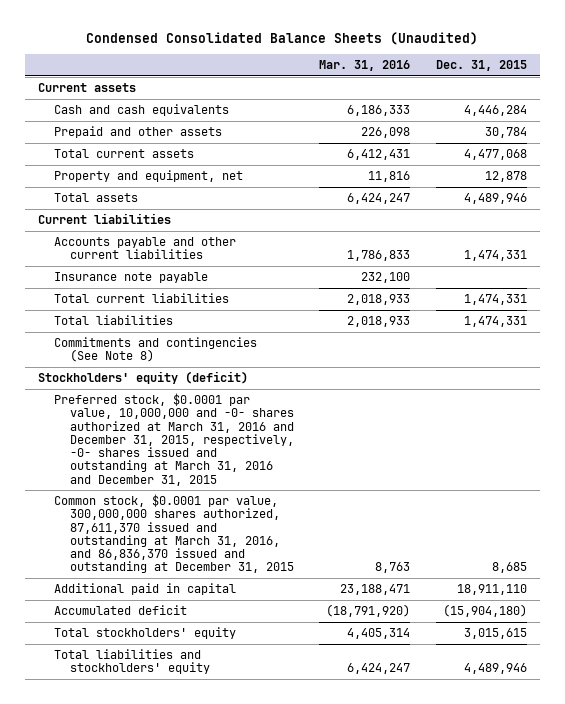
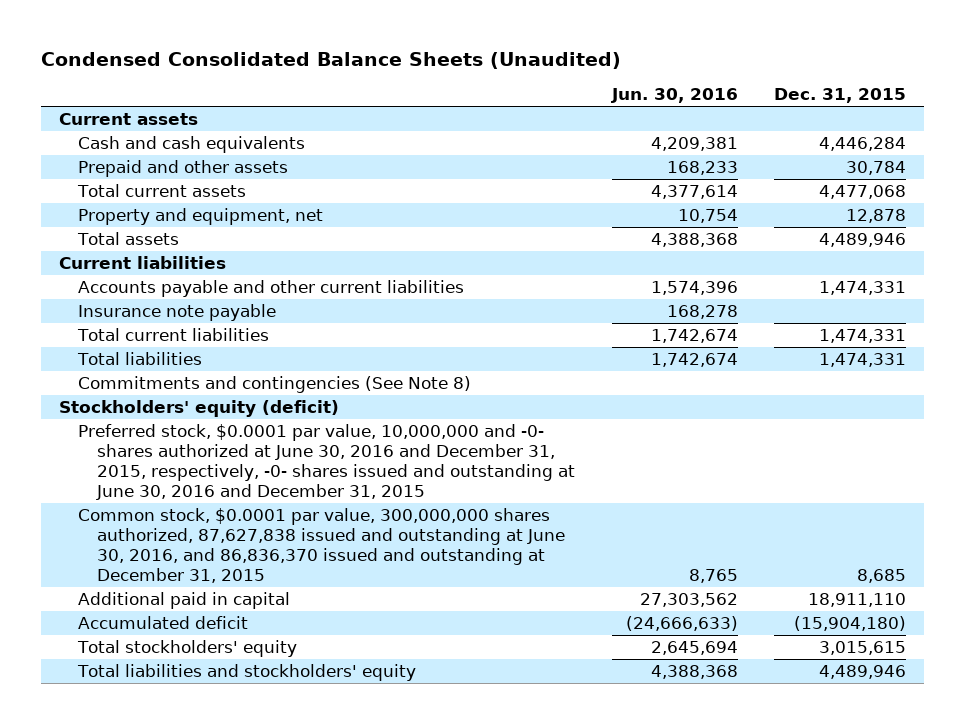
[319,60,411,72] Mar. 31, 2016 -> none
none -> [610,87,738,103] Jun. 30, 2016
[53,393,294,486] Preferred stock, $0.0001 par value, 10,000,000 and -0- shares authorized at March 31, 2016 and December 31, 2015, respectively, -0- shares issued and outstanding at March 31, 2016 and December 31, 2015 -> [77,423,576,500] Preferred stock, $0.0001 par value, 10,000,000 and -0- shares authorized at June 30, 2016 and December 31, 2015, respectively, -0- shares issued and outstanding at June 30, 2016 and December 31, 2015
[53,494,294,574] Common stock, $0.0001 par value, 300,000,000 shares authorized, 87,611,370 issued and outstanding at March 31, 2016, and 86,836,370 issued and outstanding at December 31, 2015 -> [77,507,566,583] Common stock, $0.0001 par value, 300,000,000 shares authorized, 87,627,838 issued and outstanding at June 30, 2016, and 86,836,370 issued and outstanding at December 31, 2015

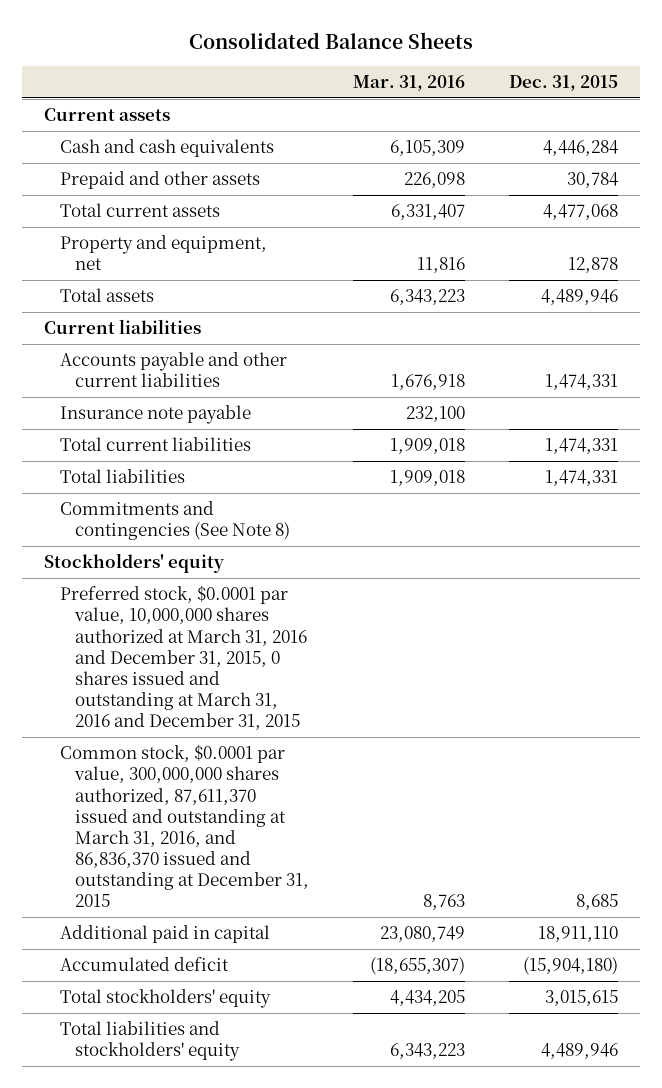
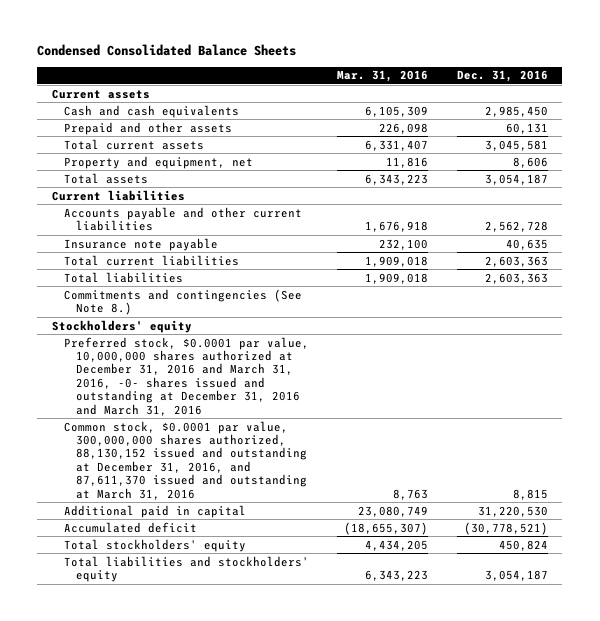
[189,31,474,49] Consolidated Balance Sheets -> [37,44,297,57] Condensed Consolidated Balance Sheets
[509,74,619,91] Dec. 31, 2015 -> none
none -> [456,70,548,83] Dec. 31, 2016
[59,501,291,541] Commitments and contingencies (See Note 8) -> [64,288,303,315] Commitments and contingencies (See Note 8.)
[59,585,308,731] Preferred stock, $0.0001 par value, 10,000,000 shares authorized at March 31, 2016 and December 31, 2015, 0 shares issued and outstanding at March 31, 2016 and December 31, 2015 -> [64,336,310,416] Preferred stock, $0.0001 par value, 10,000,000 shares authorized at December 31, 2016 and March 31, 2016, -0- shares issued and outstanding at December 31, 2016 and March 31, 2016
[59,744,310,908] Common stock, $0.0001 par value, 300,000,000 shares authorized, 87,611,370 issued and outstanding at March 31, 2016, and 86,836,370 issued and outstanding at December 31, 2015 -> [64,420,308,500] Common stock, $0.0001 par value, 300,000,000 shares authorized, 88,130,152 issued and outstanding at December 31, 2016, and 87,611,370 issued and outstanding at March 31, 2016

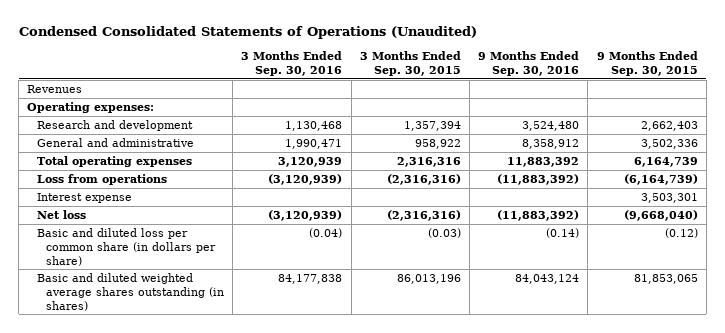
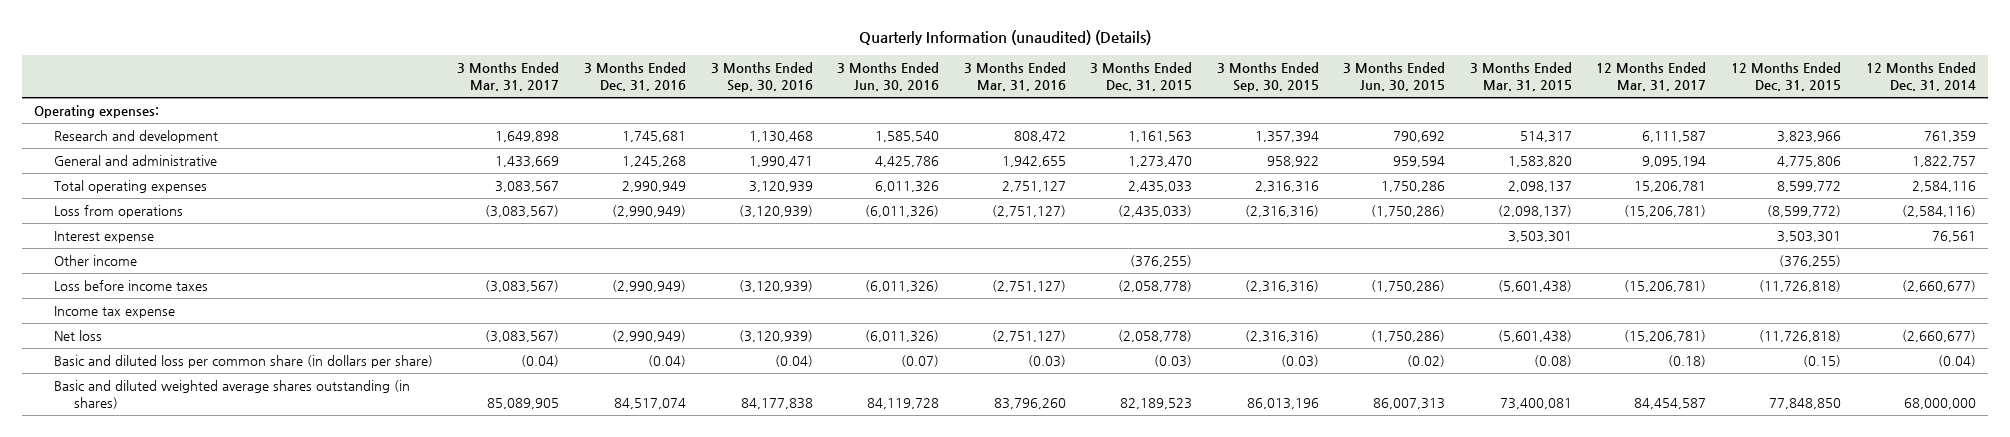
[18,26,477,40] Condensed Consolidated Statements of Operations (Unaudited) -> [858,30,1151,46] Quarterly Information (unaudited) (Details)
[478,51,580,77] 9 Months Ended Sep. 30, 2016 -> none
[596,51,698,77] 9 Months Ended Sep. 30, 2015 -> none
none -> [457,62,560,92] 3 Months Ended Mar. 31, 2017
none -> [584,62,687,92] 3 Months Ended Dec. 31, 2016
none -> [837,62,940,92] 3 Months Ended Jun. 30, 2016
none -> [963,62,1066,92] 3 Months Ended Mar. 31, 2016
none -> [1090,62,1193,92] 3 Months Ended Dec. 31, 2015
none -> [1343,62,1446,92] 3 Months Ended Jun. 30, 2015
none -> [1469,62,1572,92] 3 Months Ended Mar. 31, 2015
none -> [1596,62,1707,92] 12 Months Ended Mar. 31, 2017
none -> [1730,62,1841,92] 12 Months Ended Dec. 31, 2015
none -> [1865,62,1976,92] 12 Months Ended Dec. 31, 2014
[27,84,83,93] Revenues -> none
none -> [53,255,137,267] Other income
none -> [53,280,208,292] Loss before income taxes
none -> [53,306,175,319] Income tax expense

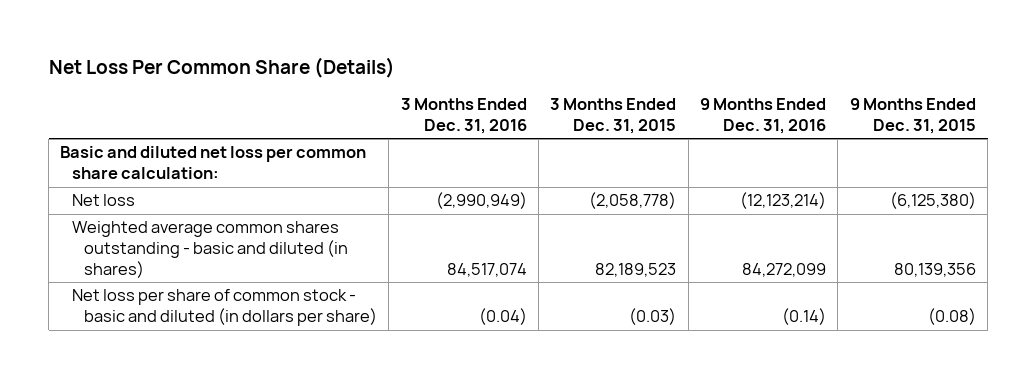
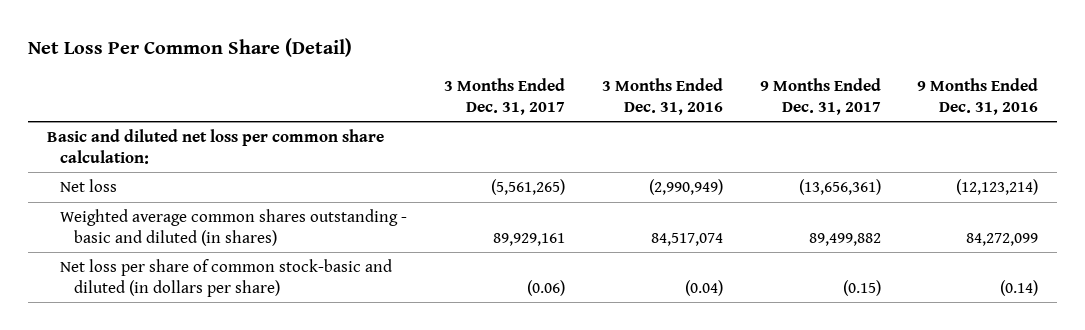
[48,57,395,79] Net Loss Per Common Share (Details) -> [28,38,353,58] Net Loss Per Common Share (Detail)
[550,97,677,134] 3 Months Ended Dec. 31, 2015 -> none
[849,97,976,134] 9 Months Ended Dec. 31, 2015 -> none
none -> [443,78,565,115] 3 Months Ended Dec. 31, 2017
none -> [759,78,881,115] 9 Months Ended Dec. 31, 2017
[72,289,377,327] Net loss per share of common stock - basic and diluted (in dollars per share) -> [60,259,393,297] Net loss per share of common stock-basic and diluted (in dollars per share)

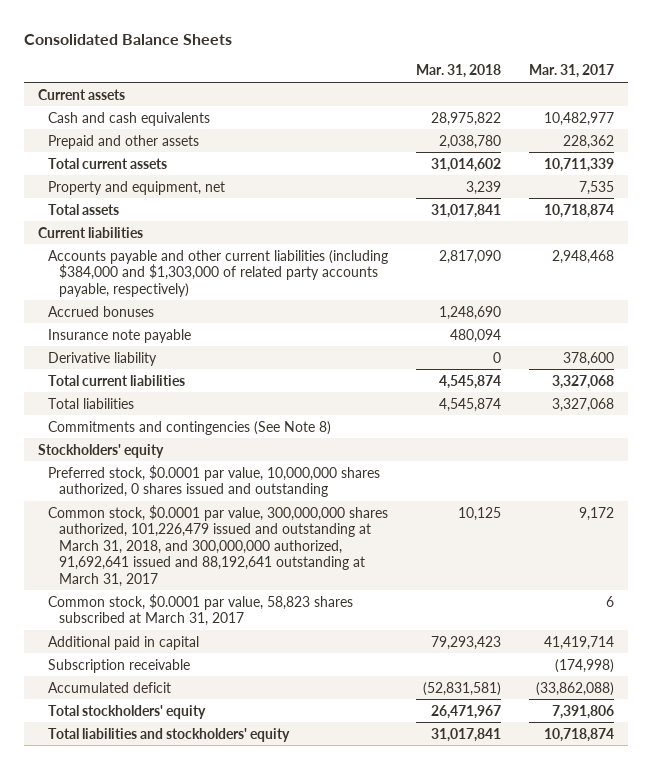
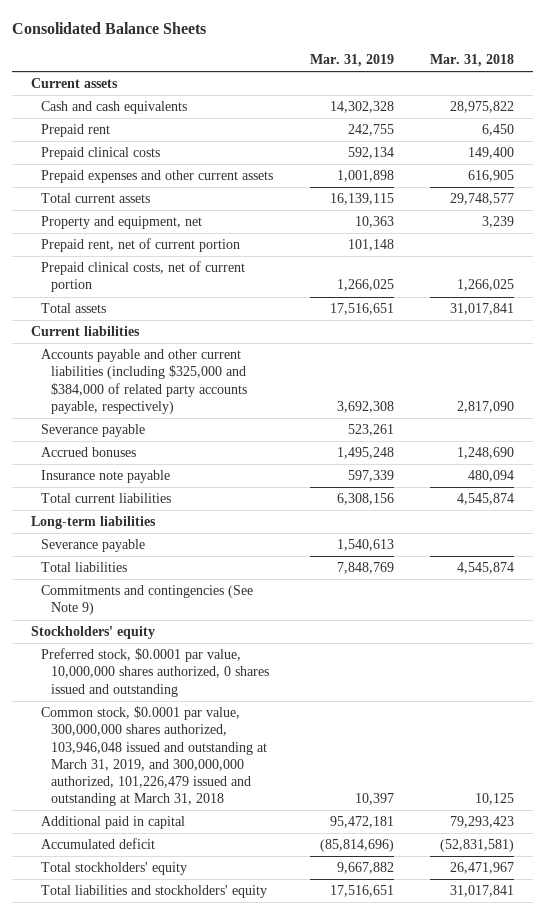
[528,64,614,79] Mar. 31, 2017 -> none
none -> [309,54,394,68] Mar. 31, 2019
none -> [40,124,110,138] Prepaid rent
none -> [40,147,160,161] Prepaid clinical costs
[48,134,200,149] Prepaid and other assets -> [40,170,273,184] Prepaid expenses and other current assets
[439,134,502,149] 2,038,780 -> [468,170,515,183] 616,905
[431,157,502,172] 31,014,602 -> [450,193,515,206] 29,748,577
none -> [40,238,240,253] Prepaid rent, net of current portion
none -> [40,261,245,293] Prepaid clinical costs, net of current portion
[48,249,389,297] Accounts payable and other current liabilities (including $384,000 and $1,303,000 of related party accounts payable, respectively) -> [40,349,248,414] Accounts payable and other current liabilities (including $325,000 and $384,000 of related party accounts payable, respectively)
none -> [40,424,145,438] Severance payable
[48,351,158,366] Derivative liability -> none
none -> [30,516,156,530] Long-term liabilities
none -> [40,539,145,553] Severance payable
[48,420,332,435] Commitments and contingencies (See Note 8) -> [40,585,253,616] Commitments and contingencies (See Note 9)
[48,593,354,627] Common stock, $0.0001 par value, 58,823 shares subscribed at March 31, 2017 -> none
[48,504,389,587] Common stock, $0.0001 par value, 300,000,000 shares authorized, 101,226,479 issued and outstanding at March 31, 2018, and 300,000,000 authorized, 91,692,641 issued and 88,192,641 outstanding at March 31, 2017 -> [40,706,268,806] Common stock, $0.0001 par value, 300,000,000 shares authorized, 103,946,048 issued and outstanding at March 31, 2019, and 300,000,000 authorized, 101,226,479 issued and outstanding at March 31, 2018
[48,658,191,673] Subscription receivable -> none

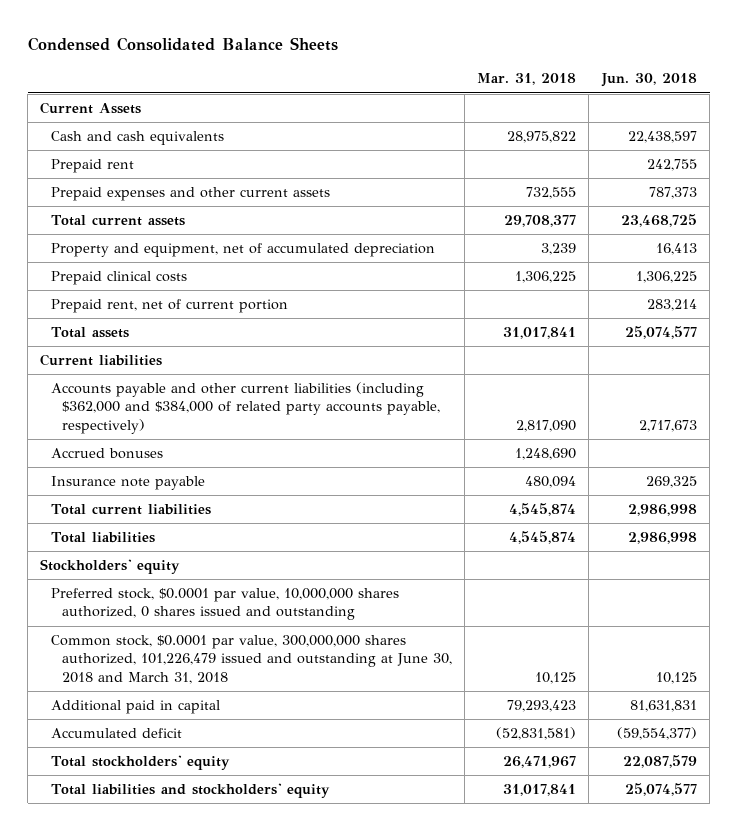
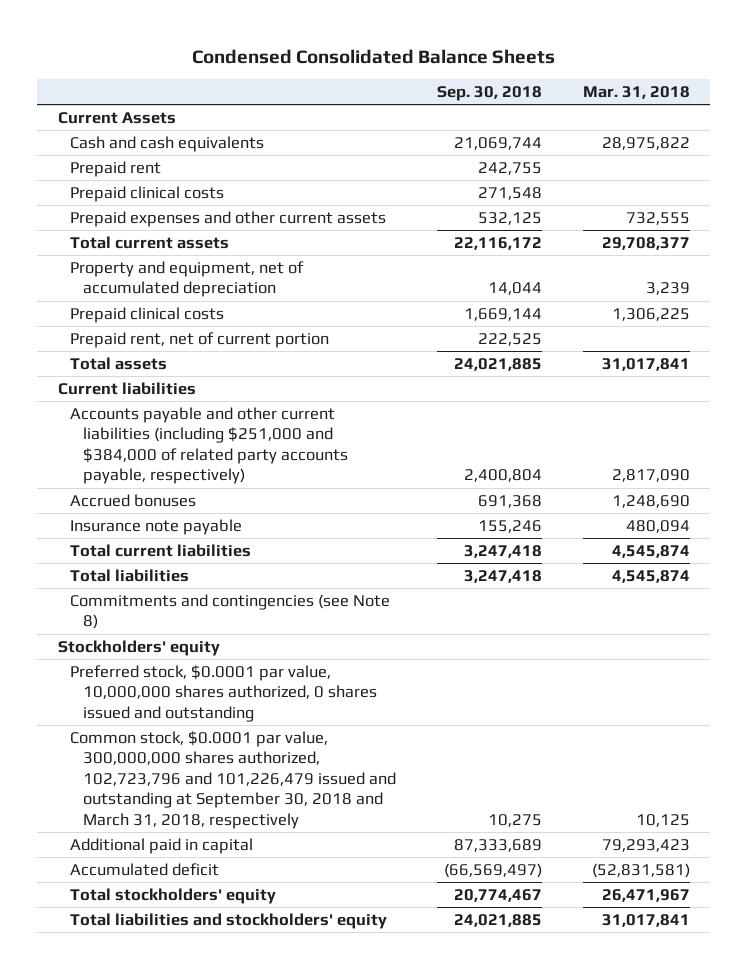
[600,73,697,88] Jun. 30, 2018 -> none
none -> [436,86,542,102] Sep. 30, 2018
none -> [70,185,225,202] Prepaid clinical costs
[51,382,440,434] Accounts payable and other current liabilities (including $362,000 and $384,000 of related party accounts payable, respectively) -> [70,406,348,485] Accounts payable and other current liabilities (including $251,000 and $384,000 of related party accounts payable, respectively)
none -> [70,593,391,630] Commitments and contingencies (see Note 8)
[51,635,452,684] Common stock, $0.0001 par value, 300,000,000 shares authorized, 101,226,479 issued and outstanding at June 30, 2018 and March 31, 2018 -> [70,730,396,829] Common stock, $0.0001 par value, 300,000,000 shares authorized, 102,723,796 and 101,226,479 issued and outstanding at September 30, 2018 and March 31, 2018, respectively

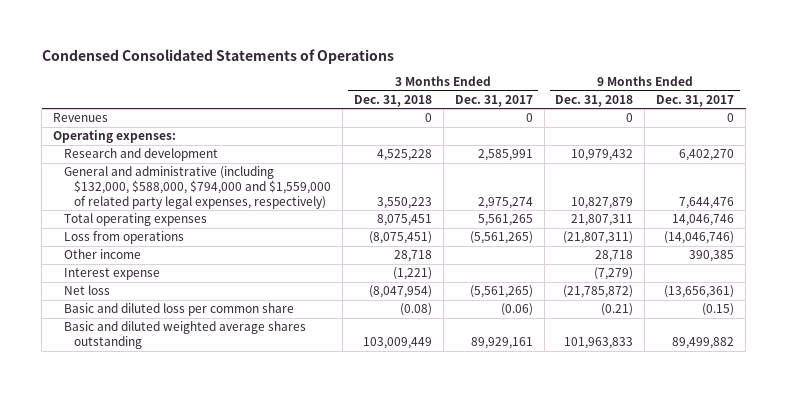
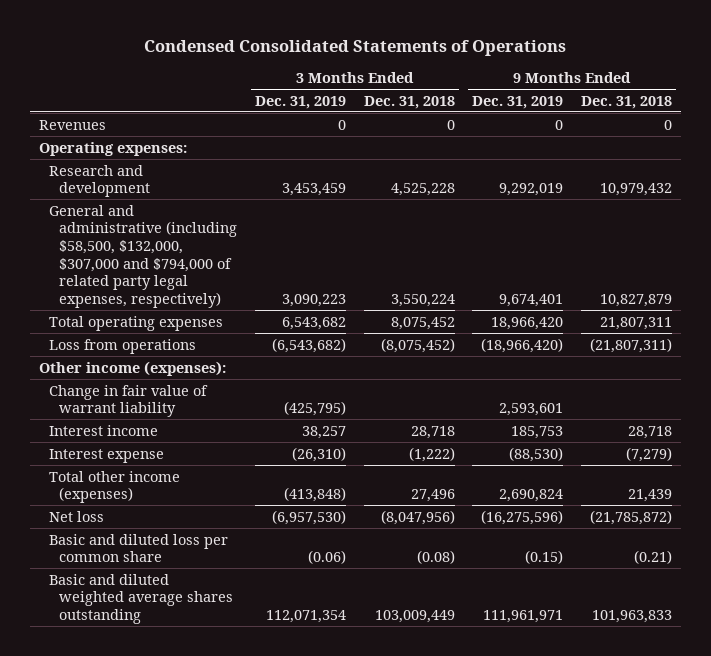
[454,94,533,107] Dec. 31, 2017 -> none
[656,94,735,107] Dec. 31, 2017 -> none
none -> [255,95,347,109] Dec. 31, 2019
none -> [472,95,564,109] Dec. 31, 2019
[63,166,332,209] General and administrative (including $132,000, $588,000, $794,000 and $1,559,000 of related party legal expenses, respectively) -> [48,204,238,309] General and administrative (including $58,500, $132,000, $307,000 and $794,000 of related party legal expenses, respectively)
[376,196,432,209] 3,550,223 -> [390,294,455,308] 3,550,224
[376,214,432,227] 8,075,451 -> [390,316,455,330] 8,075,452
[368,231,432,245] (8,075,451) -> [380,337,455,353] (8,075,452)
none -> [38,360,226,376] Other income (expenses):
none -> [48,384,208,418] Change in fair value of warrant liability
[63,249,141,260] Other income -> [48,424,158,436] Interest income
[392,267,432,281] (1,221) -> [408,446,455,462] (1,222)
none -> [48,470,180,504] Total other income (expenses)
[368,285,432,299] (8,047,954) -> [380,509,455,525] (8,047,956)

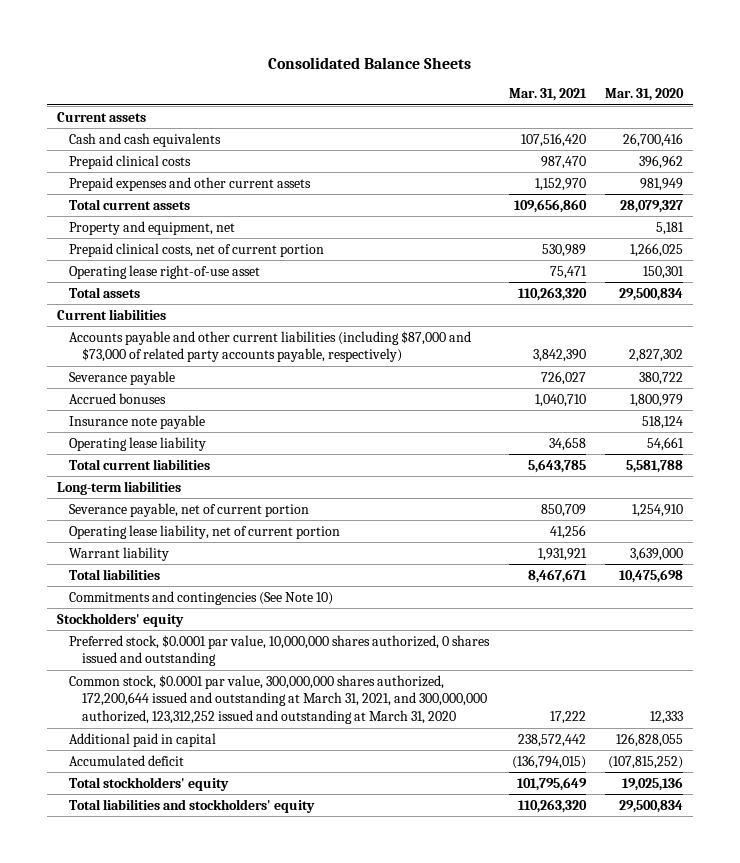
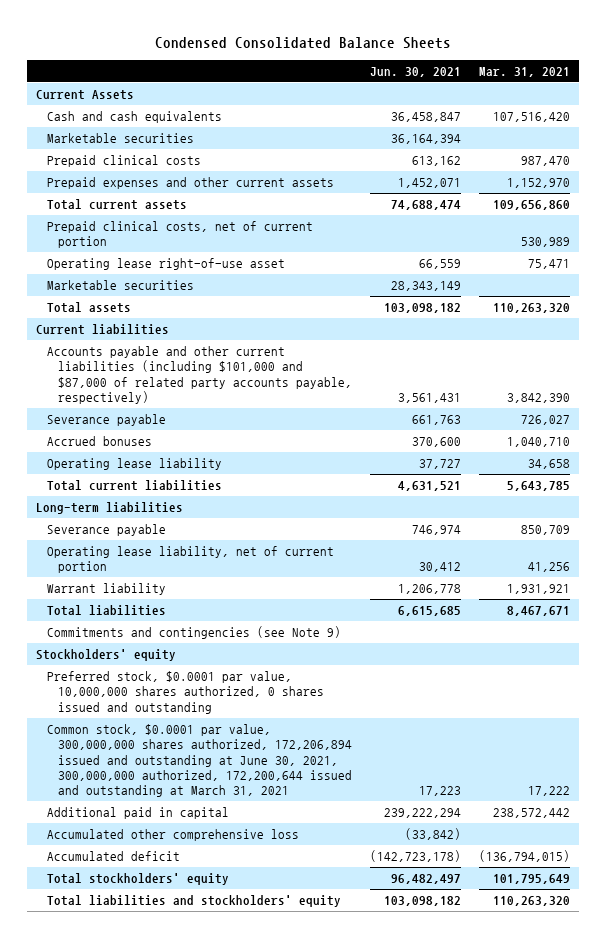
[268,56,472,69] Consolidated Balance Sheets -> [154,36,451,49] Condensed Consolidated Balance Sheets
[605,88,685,102] Mar. 31, 2020 -> none
none -> [369,66,461,77] Jun. 30, 2021
[56,111,146,122] Current assets -> [35,90,134,101] Current Assets
none -> [46,133,194,144] Marketable securities
[69,220,236,235] Property and equipment, net -> none
none -> [46,280,194,291] Marketable securities
[69,330,472,363] Accounts payable and other current liabilities (including $87,000 and $73,000 of related party accounts payable, respectively) -> [46,346,352,405] Accounts payable and other current liabilities (including $101,000 and $87,000 of related party accounts payable, respectively)
[69,414,206,429] Insurance note payable -> none
[69,502,310,517] Severance payable, net of current portion -> [46,524,166,537] Severance payable
[69,590,334,605] Commitments and contingencies (See Note 10) -> [46,626,341,640] Commitments and contingencies (see Note 9)
[69,674,487,725] Common stock, $0.0001 par value, 300,000,000 shares authorized, 172,200,644 issued and outstanding at March 31, 2021, and 300,000,000 authorized, 123,312,252 issued and outstanding at March 31, 2020 -> [46,724,352,798] Common stock, $0.0001 par value, 300,000,000 shares authorized, 172,206,894 issued and outstanding at June 30, 2021, 300,000,000 authorized, 172,200,644 issued and outstanding at March 31, 2021
none -> [46,829,299,842] Accumulated other comprehensive loss

